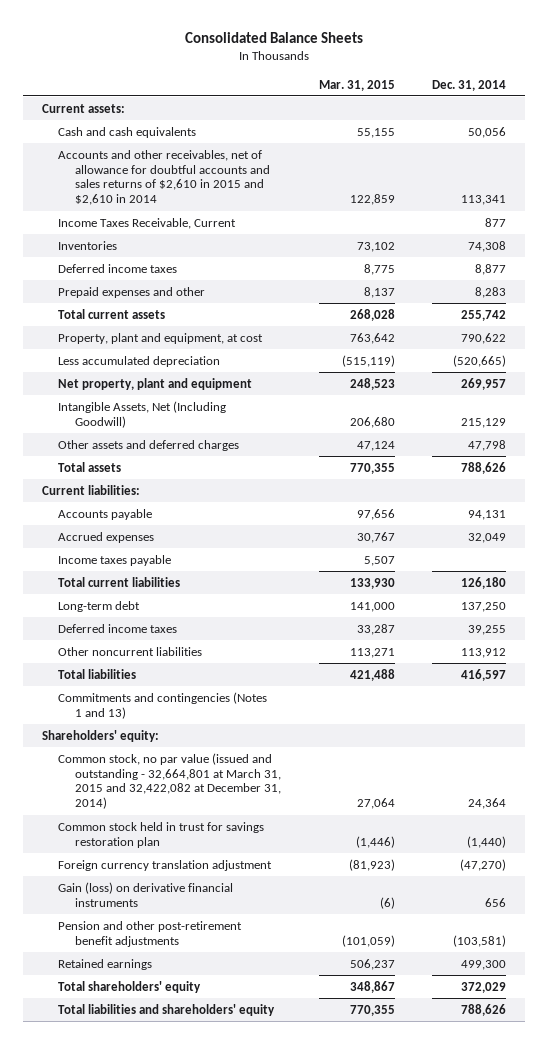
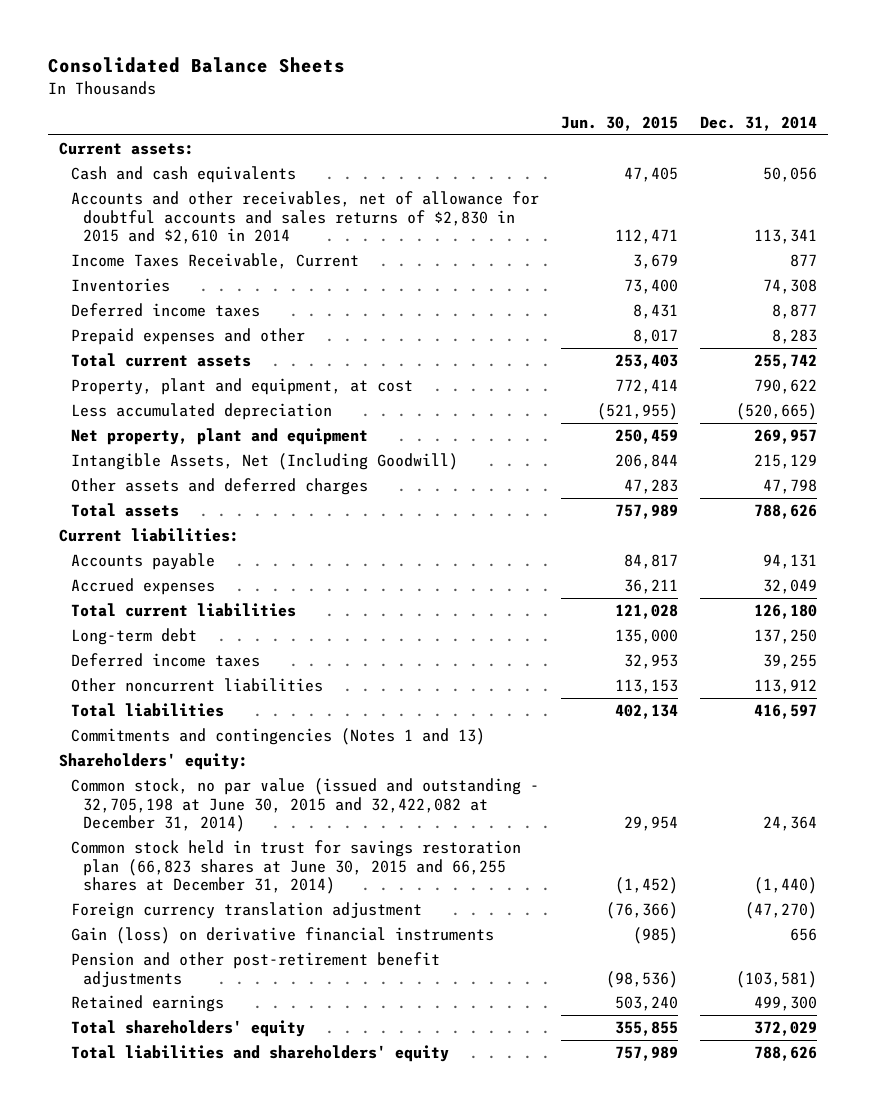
[318,79,395,91] Mar. 31, 2015 -> none
none -> [560,116,678,132] Jun. 30, 2015
[58,149,271,206] Accounts and other receivables, net of allowance for doubtful accounts and sales returns of $2,610 in 2015 and $2,610 in 2014 -> [70,190,539,245] Accounts and other receivables, net of allowance for doubtful accounts and sales returns of $2,830 in 2015 and $2,610 in 2014
[58,554,172,566] Income taxes payable -> none
[58,752,282,810] Common stock, no par value (issued and outstanding - 32,664,801 at March 31, 2015 and 32,422,082 at December 31, 2014) -> [70,777,539,833] Common stock, no par value (issued and outstanding - 32,705,198 at June 30, 2015 and 32,422,082 at December 31, 2014)
[58,821,265,848] Common stock held in trust for savings restoration plan -> [70,839,521,895] Common stock held in trust for savings restoration plan (66,823 shares at June 30, 2015 and 66,255 shares at December 31, 2014)

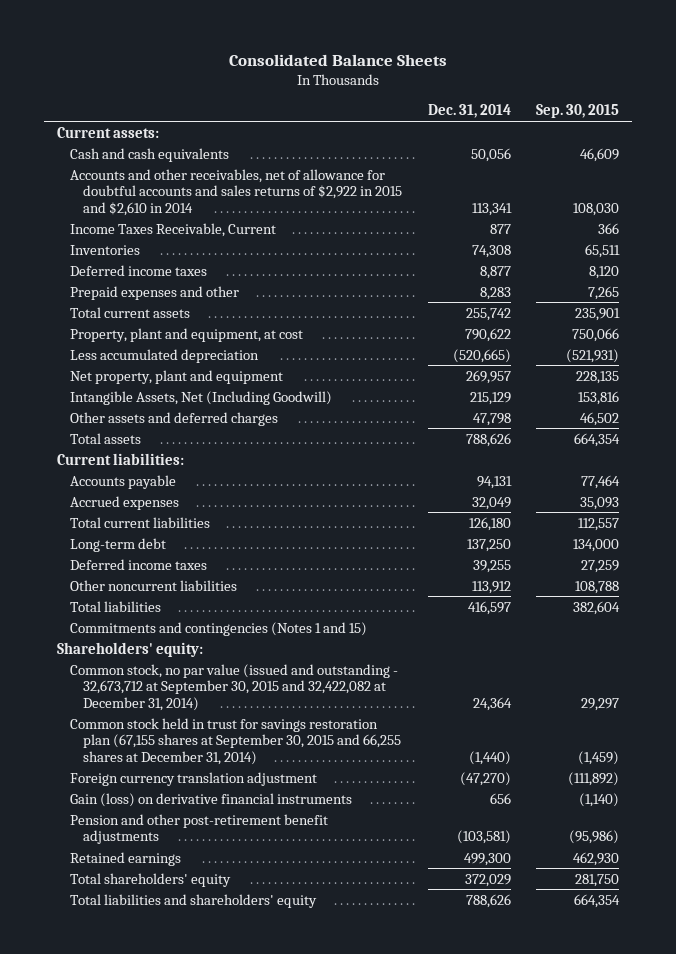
[560,116,678,132] Jun. 30, 2015 -> none
none -> [536,104,620,119] Sep. 30, 2015
[70,190,539,245] Accounts and other receivables, net of allowance for doubtful accounts and sales returns of $2,830 in 2015 and $2,610 in 2014 -> [70,168,403,216] Accounts and other receivables, net of allowance for doubtful accounts and sales returns of $2,922 in 2015 and $2,610 in 2014
[70,727,485,745] Commitments and contingencies (Notes 1 and 13) -> [70,621,368,636] Commitments and contingencies (Notes 1 and 15)
[70,777,539,833] Common stock, no par value (issued and outstanding - 32,705,198 at June 30, 2015 and 32,422,082 at December 31, 2014) -> [70,663,399,711] Common stock, no par value (issued and outstanding - 32,673,712 at September 30, 2015 and 32,422,082 at December 31, 2014)
[70,839,521,895] Common stock held in trust for savings restoration plan (66,823 shares at June 30, 2015 and 66,255 shares at December 31, 2014) -> [70,717,402,765] Common stock held in trust for savings restoration plan (67,155 shares at September 30, 2015 and 66,255 shares at December 31, 2014)

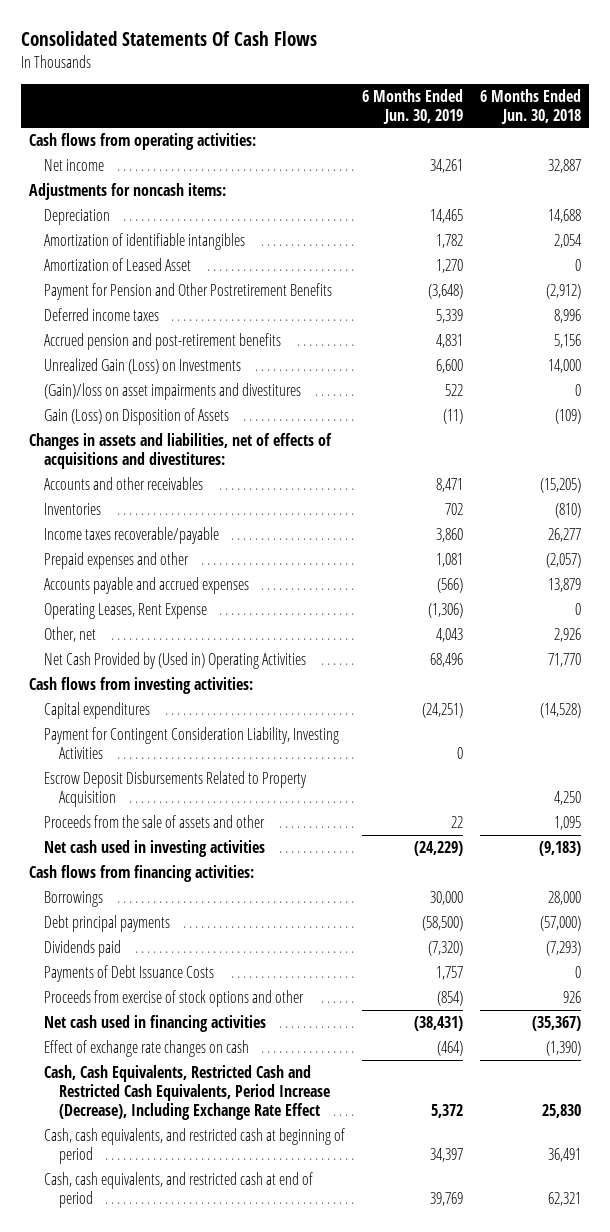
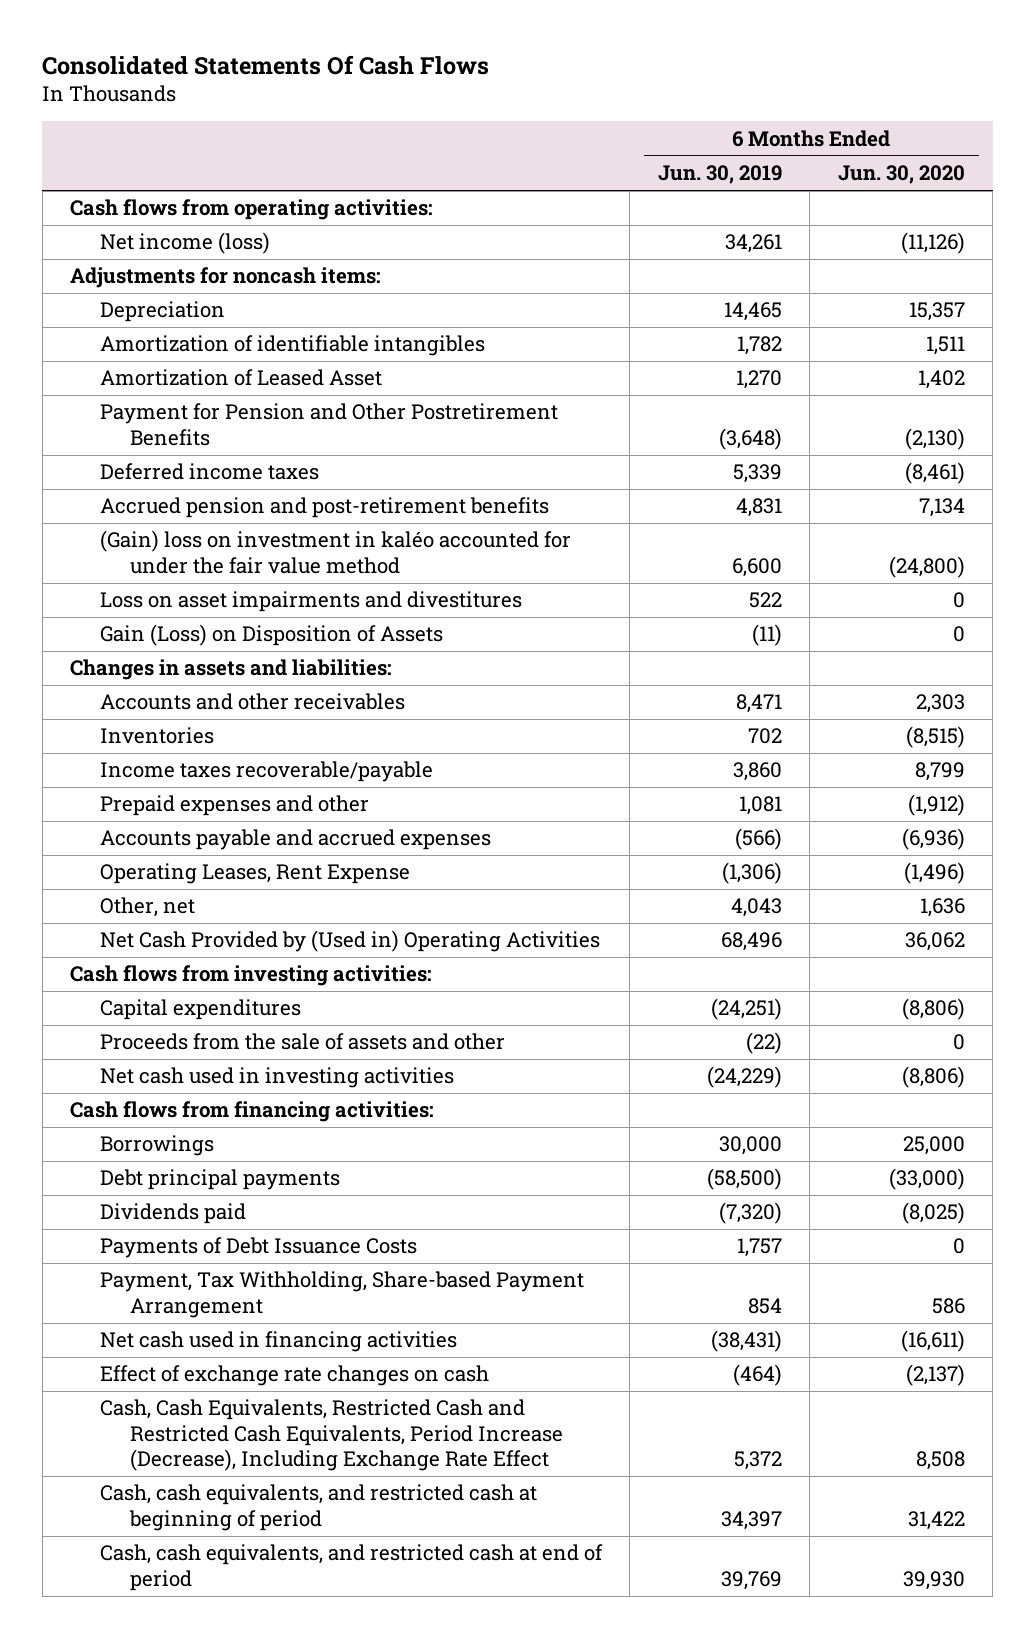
[479,88,581,124] 6 Months Ended Jun. 30, 2018 -> none
none -> [837,165,965,185] Jun. 30, 2020
[44,159,105,172] Net income -> [99,232,270,255] Net income (loss)
[44,358,242,375] Unrealized Gain (Loss) on Investments -> [99,530,571,574] (Gain) loss on investment in kaléo accounted for under the fair value method
[44,383,302,401] (Gain)/loss on asset impairments and divestitures -> [99,591,522,613] Loss on asset impairments and divestitures
[29,433,333,470] Changes in assets and liabilities, net of effects of acquisitions and divestitures: -> [70,659,393,681] Changes in assets and liabilities:
[44,727,340,760] Payment for Contingent Consideration Liability, Investing Activities -> none
[44,771,308,808] Escrow Deposit Disbursements Related to Property Acquisition -> none
[450,816,463,829] 22 -> [745,1032,782,1055] (22)
[44,990,305,1008] Proceeds from exercise of stock options and other -> none
none -> [99,1271,584,1318] Payment, Tax Withholding, Share-based Payment Arrangement

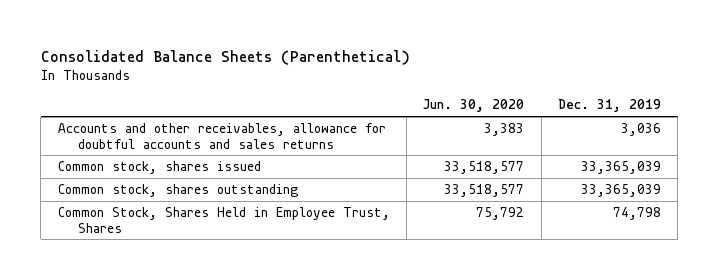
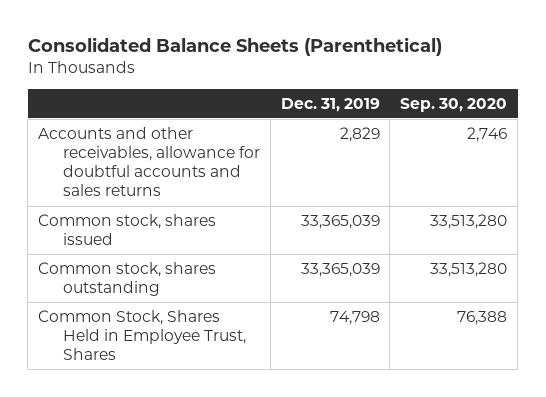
[423,99,525,113] Jun. 30, 2020 -> none
none -> [400,97,508,112] Sep. 30, 2020
[620,122,661,136] 3,036 -> [339,127,380,143] 2,829

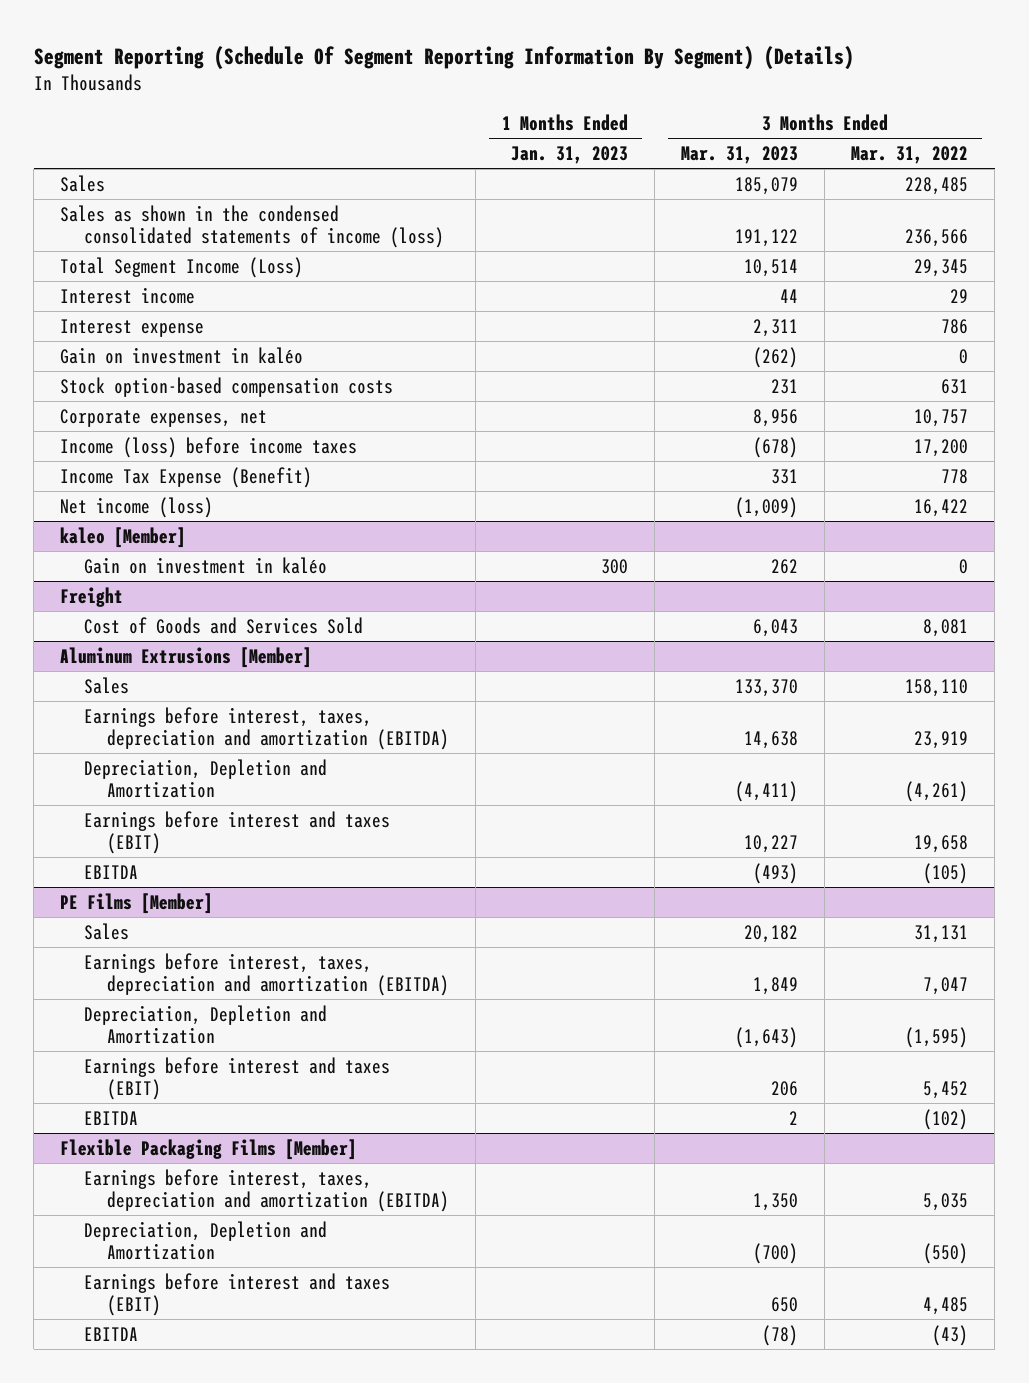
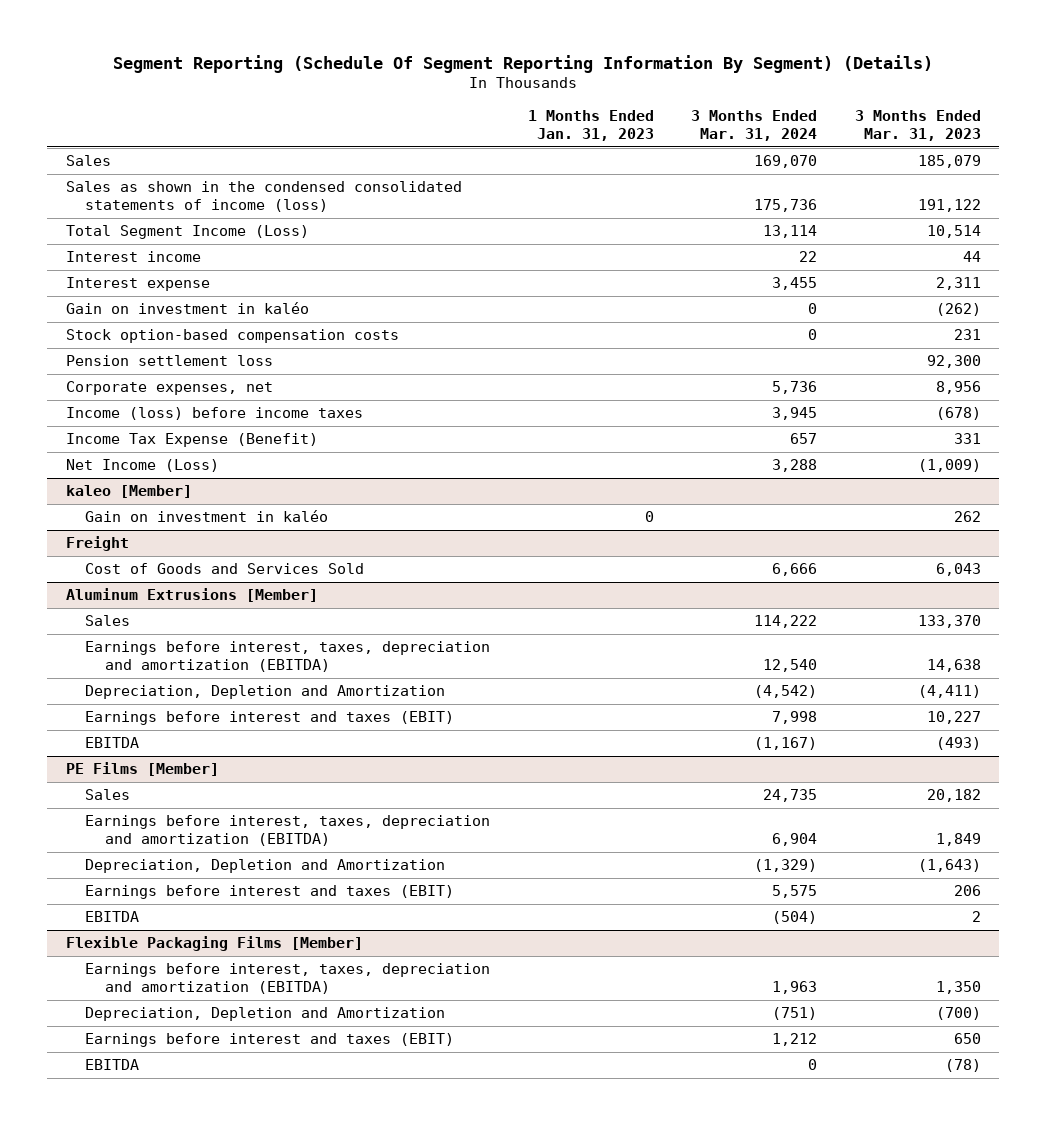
[851,146,969,165] Mar. 31, 2022 -> none
none -> [691,110,818,141] 3 Months Ended Mar. 31, 2024
none -> [65,355,273,367] Pension settlement loss
[60,496,214,518] Net income (loss) -> [65,459,219,473] Net Income (Loss)
[601,558,629,574] 300 -> [644,511,654,523] 0

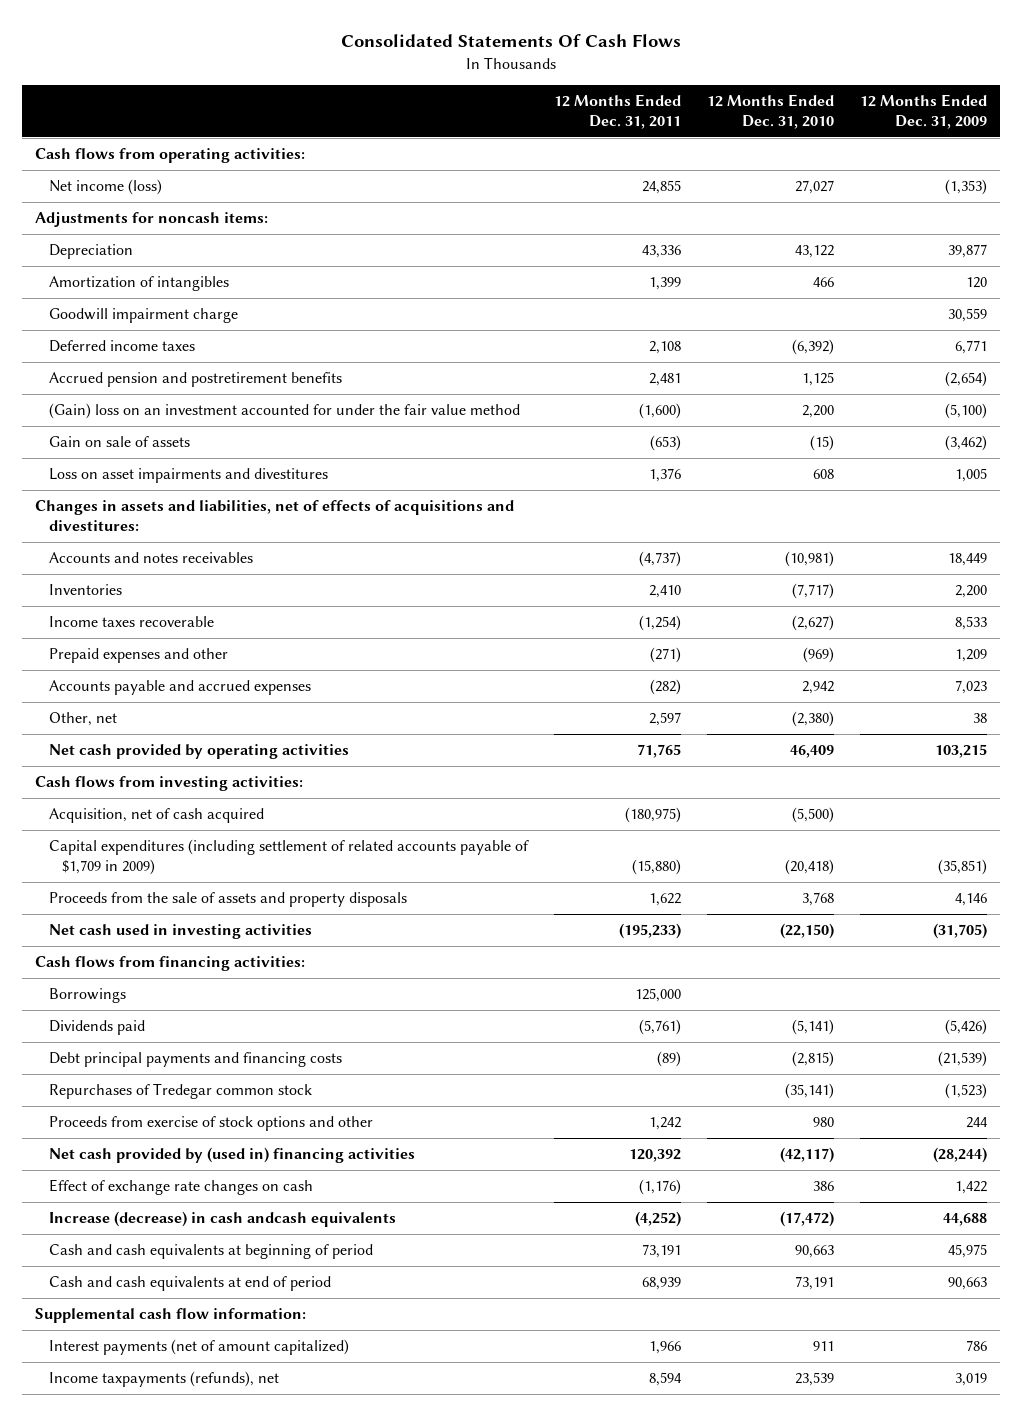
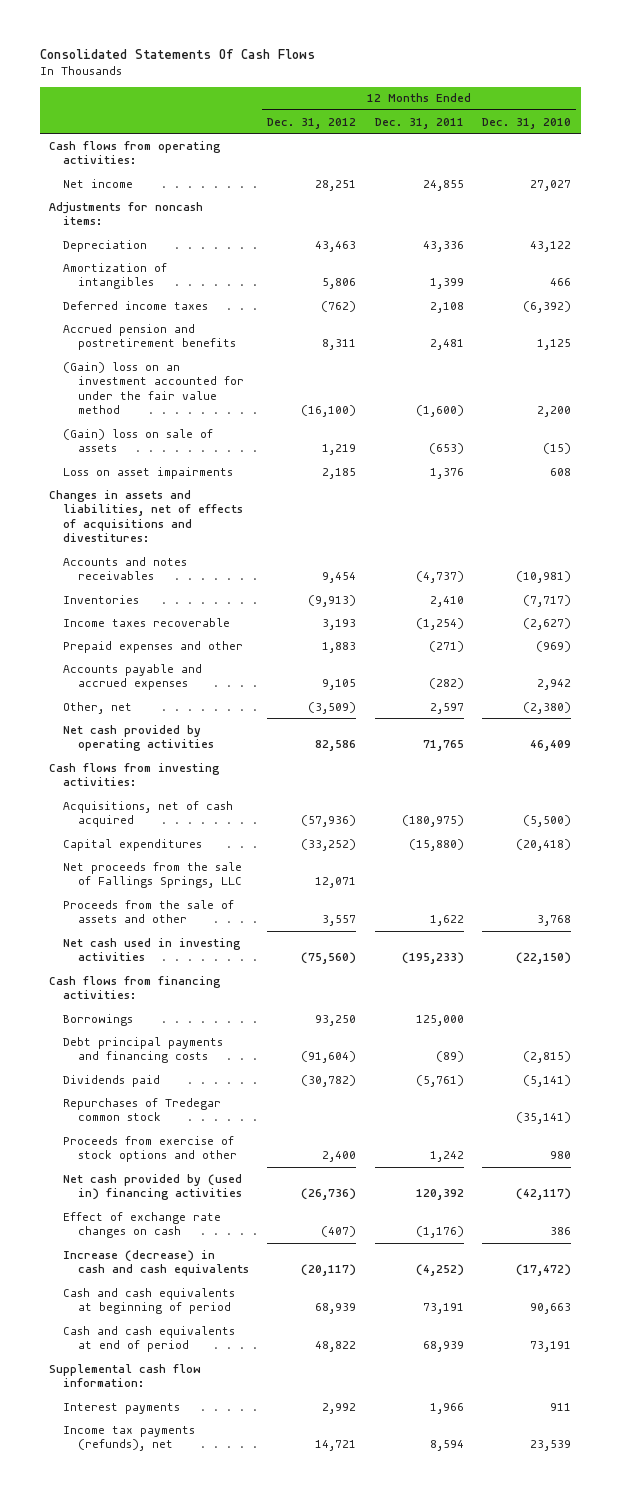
[860,94,988,130] 12 Months Ended Dec. 31, 2009 -> none
none -> [267,117,357,129] Dec. 31, 2012
[48,179,162,196] Net income (loss) -> [63,178,134,188] Net income
[48,308,238,324] Goodwill impairment charge -> none
[48,436,190,448] Gain on sale of assets -> [63,428,214,453] (Gain) loss on sale of assets
[48,468,328,484] Loss on asset impairments and divestitures -> [63,466,234,479] Loss on asset impairments
[48,808,264,824] Acquisition, net of cash acquired -> [63,800,234,828] Acquisitions, net of cash acquired
[48,839,529,876] Capital expenditures (including settlement of related accounts payable of $1,709 in 2009) -> [63,838,203,851] Capital expenditures
none -> [63,861,243,889] Net proceeds from the sale of Fallings Springs, LLC
[48,892,407,908] Proceeds from the sale of assets and property disposals -> [63,899,235,924] Proceeds from the sale of assets and other
[48,1020,145,1036] Dividends paid -> [63,1074,161,1087] Dividends paid
[48,1211,396,1228] Increase (decrease) in cash andcash equivalents -> [63,1249,249,1277] Increase (decrease) in cash and cash equivalents
[48,1339,349,1356] Interest payments (net of amount capitalized) -> [63,1402,181,1414] Interest payments
[48,1371,279,1388] Income taxpayments (refunds), net -> [63,1425,196,1452] Income tax payments (refunds), net

